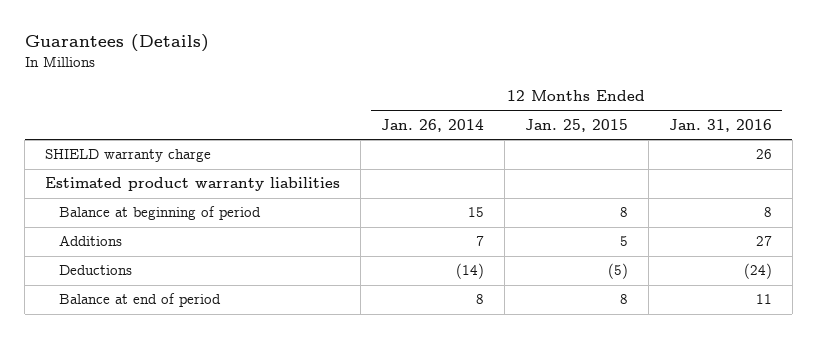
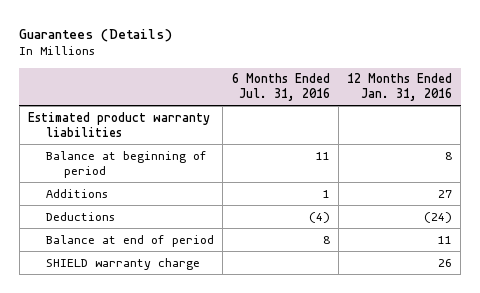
[381,118,485,132] Jan. 26, 2014 -> none
[524,118,628,132] Jan. 25, 2015 -> none
none -> [231,73,330,102] 6 Months Ended Jul. 31, 2016
[45,149,212,163] SHIELD warranty charge -> [46,257,201,270] SHIELD warranty charge

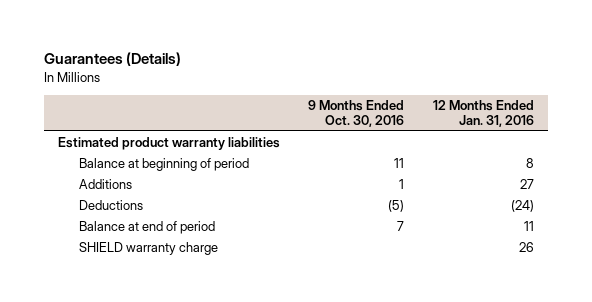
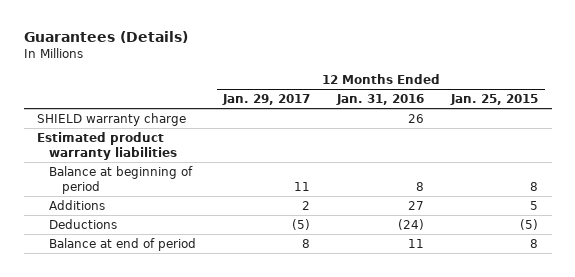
[308,99,405,128] 9 Months Ended Oct. 30, 2016 -> none
none -> [222,93,311,105] Jan. 29, 2017
none -> [450,93,539,105] Jan. 25, 2015
[78,242,218,256] SHIELD warranty charge -> [37,112,187,126] SHIELD warranty charge

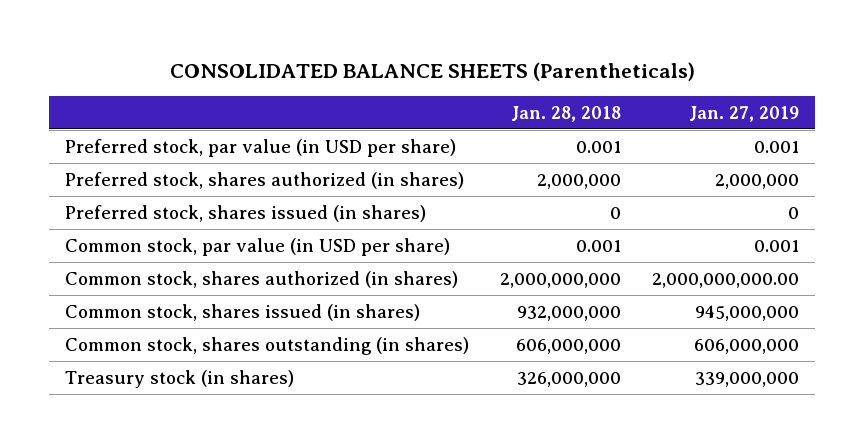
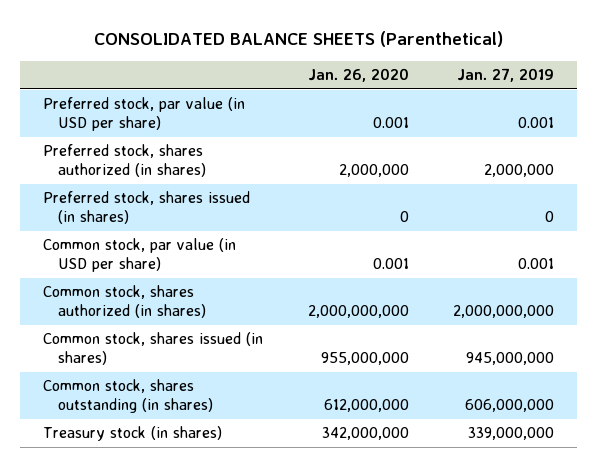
[170,61,696,81] CONSOLIDATED BALANCE SHEETS (Parentheticals) -> [93,30,503,47] CONSOLIDATED BALANCE SHEETS (Parenthetical)
[511,105,622,122] Jan. 28, 2018 -> none
none -> [307,68,409,83] Jan. 26, 2020
[652,272,800,288] 2,000,000,000.00 -> [453,305,555,319] 2,000,000,000

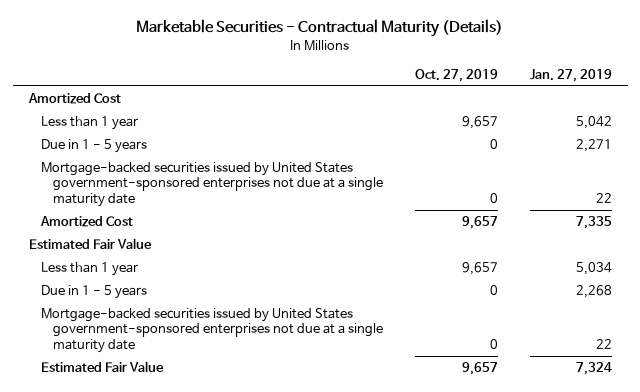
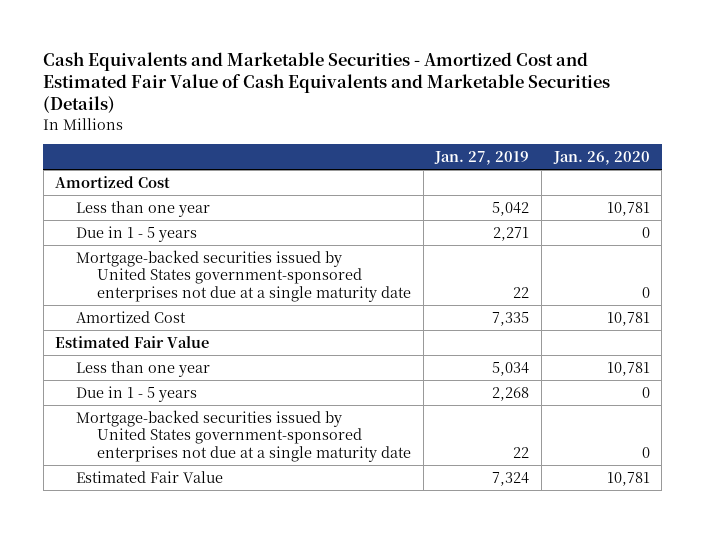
[136,19,504,38] Marketable Securities - Contractual Maturity (Details) -> [43,51,611,114] Cash Equivalents and Marketable Securities - Amortized Cost and Estimated Fair Value of Cash Equivalents and Marketable Securities (Details)
[414,68,498,82] Oct. 27, 2019 -> none
none -> [552,150,650,165] Jan. 26, 2020
[40,116,138,131] Less than 1 year -> [76,200,211,217] Less than one year
[40,262,138,277] Less than 1 year -> [76,360,211,377] Less than one year

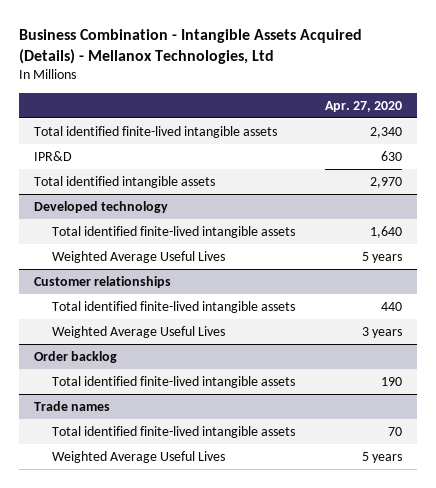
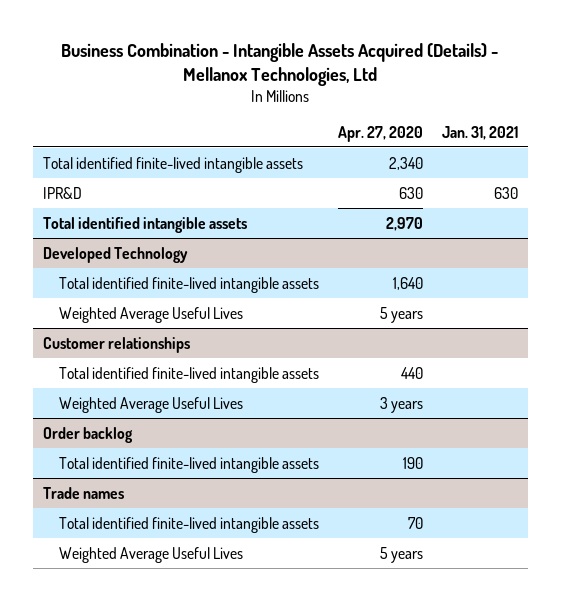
none -> [442,125,519,140] Jan. 31, 2021
[34,201,169,214] Developed technology -> [42,246,188,263] Developed Technology

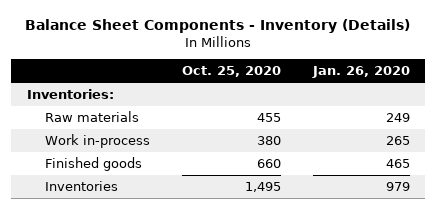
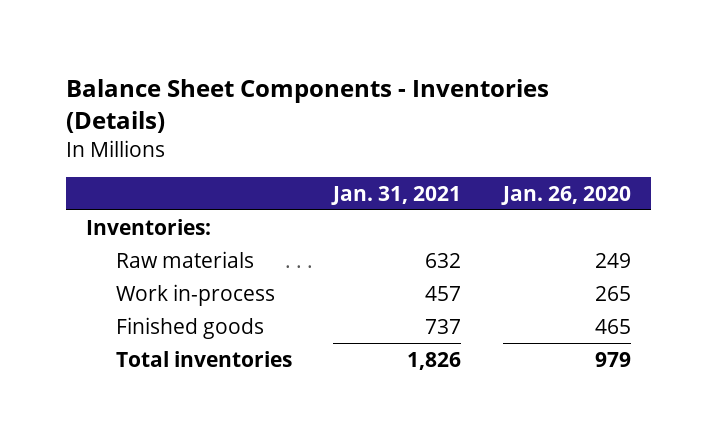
[25,19,411,34] Balance Sheet Components - Inventory (Details) -> [65,79,549,134] Balance Sheet Components - Inventories (Details)
[181,66,281,78] Oct. 25, 2020 -> none
none -> [331,185,462,205] Jan. 31, 2021
[45,181,119,192] Inventories -> [115,350,292,367] Total inventories

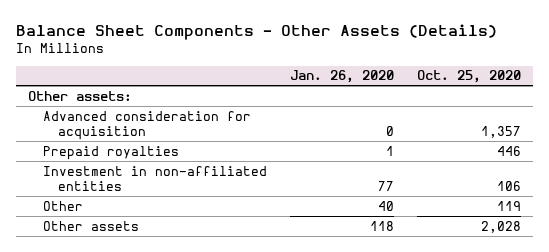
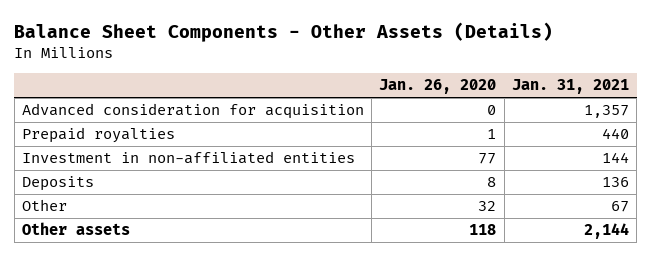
[417,70,522,84] Oct. 25, 2020 -> none
none -> [511,79,629,95] Jan. 31, 2021
[27,90,132,101] Other assets: -> none
none -> [21,176,94,192] Deposits
[378,200,395,211] 40 -> [478,201,497,212] 32

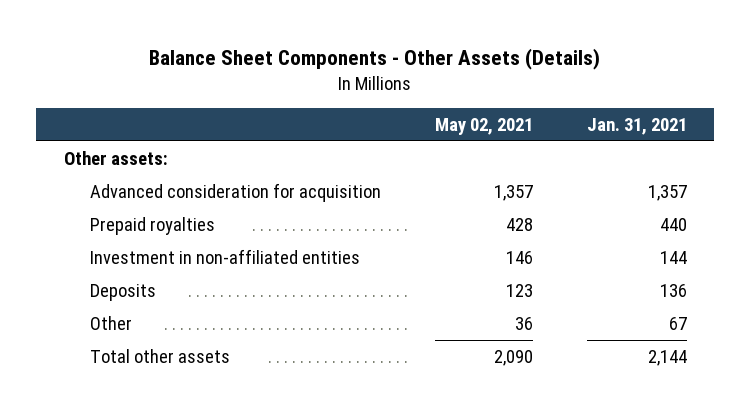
[379,79,497,95] Jan. 26, 2020 -> none
none -> [435,118,534,136] May 02, 2021
none -> [63,150,168,165] Other assets:
[21,222,130,236] Other assets -> [90,348,231,363] Total other assets

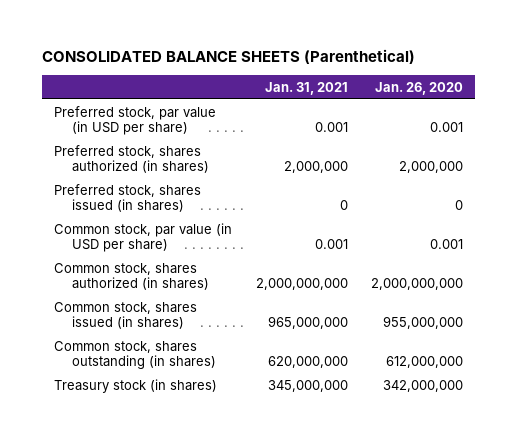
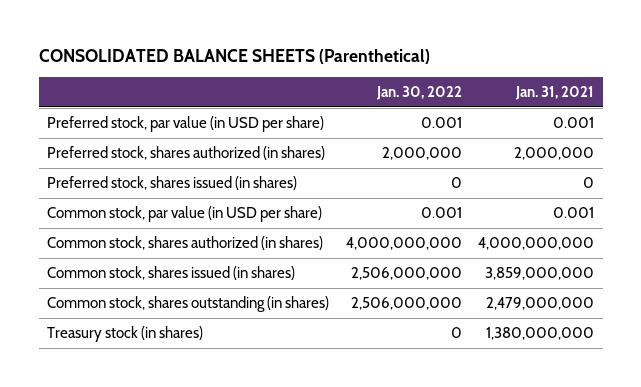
[375,81,464,95] Jan. 26, 2020 -> none
none -> [375,86,462,101] Jan. 30, 2022
[255,277,348,290] 2,000,000,000 -> [478,237,595,251] 4,000,000,000
[267,315,348,329] 965,000,000 -> [485,267,595,281] 3,859,000,000
[267,355,348,368] 620,000,000 -> [486,297,595,311] 2,479,000,000
[267,379,348,392] 345,000,000 -> [486,327,595,341] 1,380,000,000

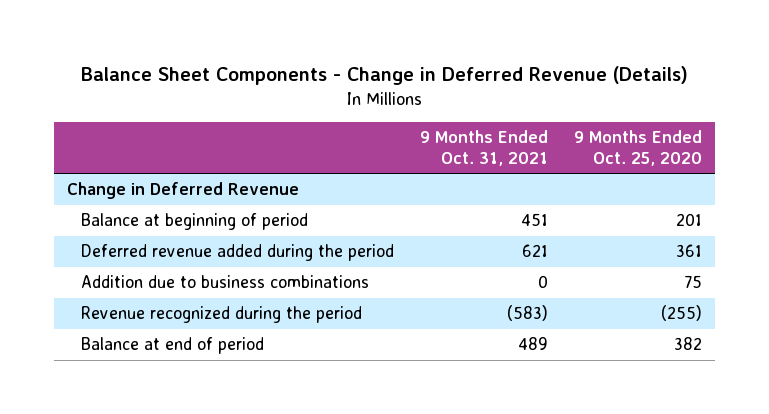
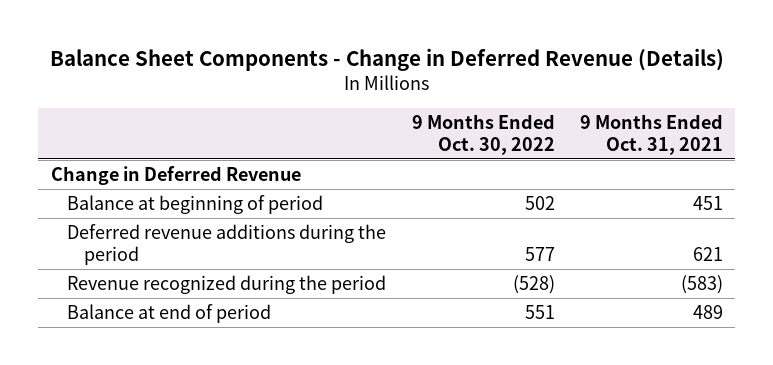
[573,129,702,167] 9 Months Ended Oct. 25, 2020 -> none
none -> [411,114,555,155] 9 Months Ended Oct. 30, 2022
[80,275,369,289] Addition due to business combinations -> none
[80,244,394,262] Deferred revenue added during the period -> [67,224,387,265] Deferred revenue additions during the period

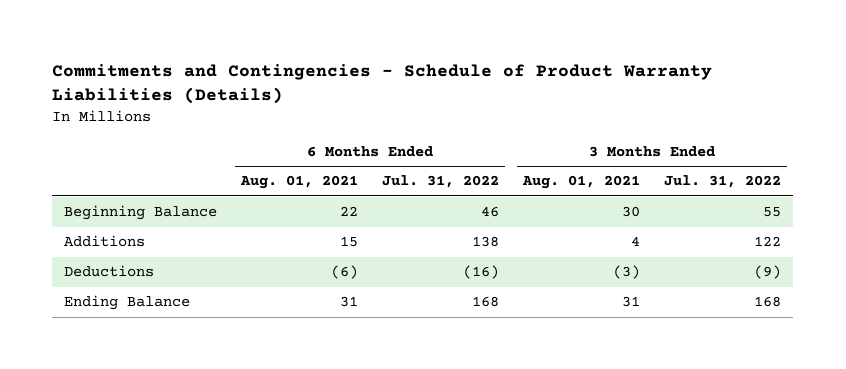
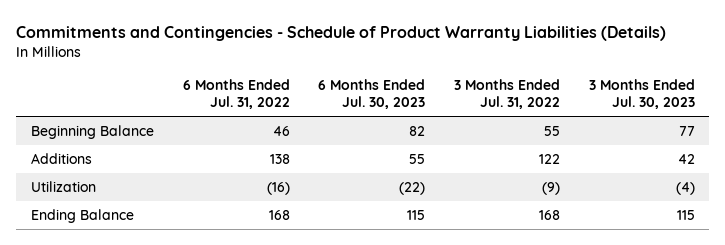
[240,175,359,190] Aug. 01, 2021 -> none
[522,175,641,190] Aug. 01, 2021 -> none
none -> [318,78,426,110] 6 Months Ended Jul. 30, 2023
none -> [588,78,695,110] 3 Months Ended Jul. 30, 2023
[64,265,155,278] Deductions -> [30,180,96,192] Utilization

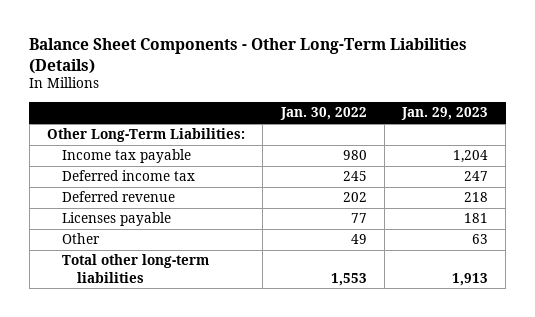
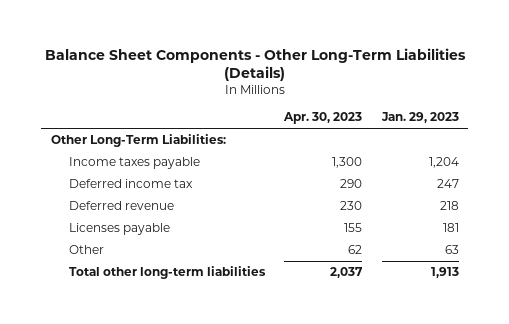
[279,107,367,121] Jan. 30, 2022 -> none
none -> [283,112,363,125] Apr. 30, 2023
[61,149,191,164] Income tax payable -> [69,157,201,170] Income taxes payable

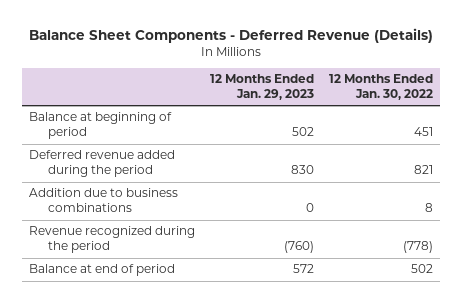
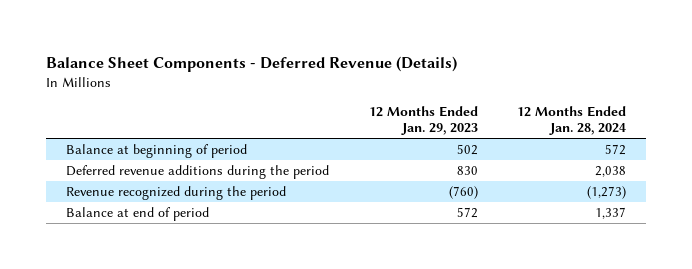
[328,74,433,100] 12 Months Ended Jan. 30, 2022 -> none
none -> [517,105,627,135] 12 Months Ended Jan. 28, 2024
[29,188,179,213] Addition due to business combinations -> none
[29,150,176,178] Deferred revenue added during the period -> [66,165,330,180] Deferred revenue additions during the period

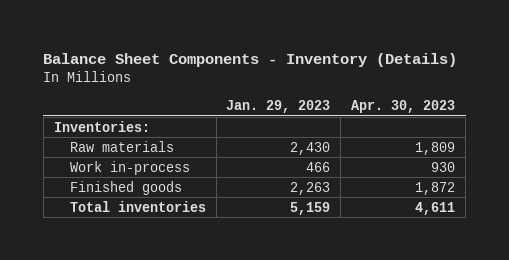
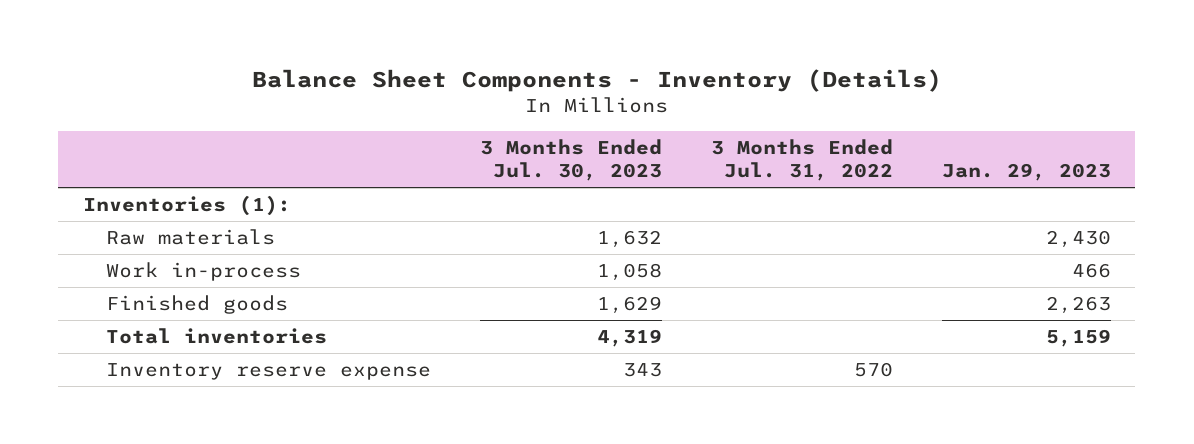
[351,99,456,113] Apr. 30, 2023 -> none
none -> [479,138,662,182] 3 Months Ended Jul. 30, 2023
none -> [710,138,893,182] 3 Months Ended Jul. 31, 2022
[53,120,150,132] Inventories: -> [82,194,291,216] Inventories (1):
none -> [105,362,431,380] Inventory reserve expense

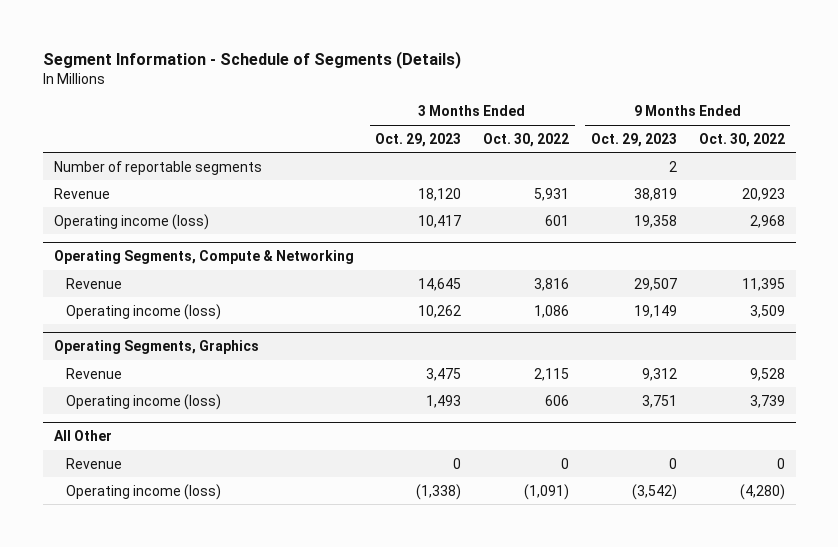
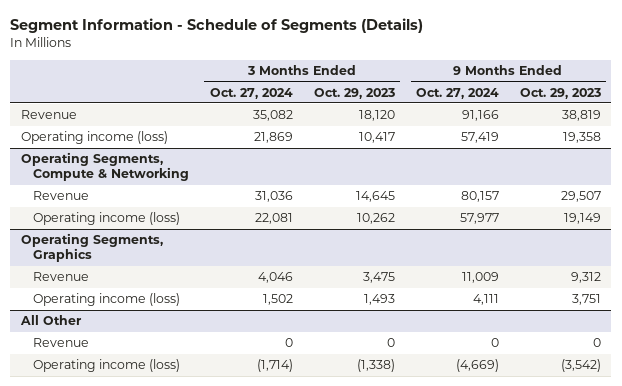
[483,132,570,147] Oct. 30, 2022 -> none
[698,132,785,147] Oct. 30, 2022 -> none
none -> [209,87,293,99] Oct. 27, 2024
none -> [415,87,499,99] Oct. 27, 2024
[53,160,262,175] Number of reportable segments -> none

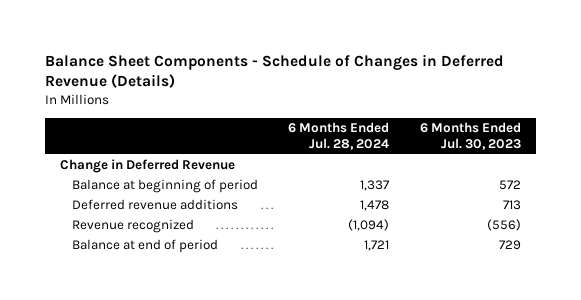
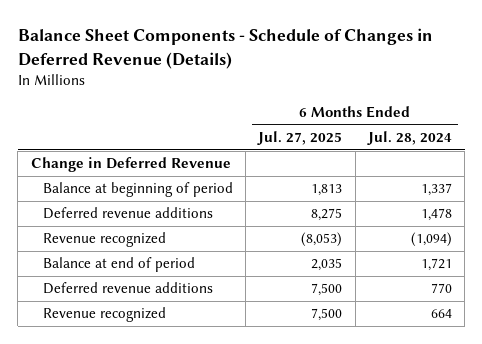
[419,121,521,151] 6 Months Ended Jul. 30, 2023 -> none
none -> [257,131,343,146] Jul. 27, 2025
none -> [42,282,213,295] Deferred revenue additions
none -> [42,307,166,323] Revenue recognized

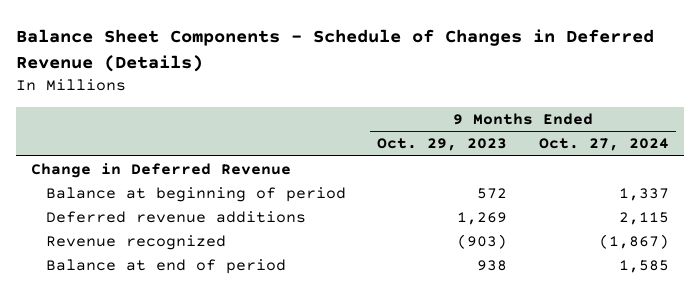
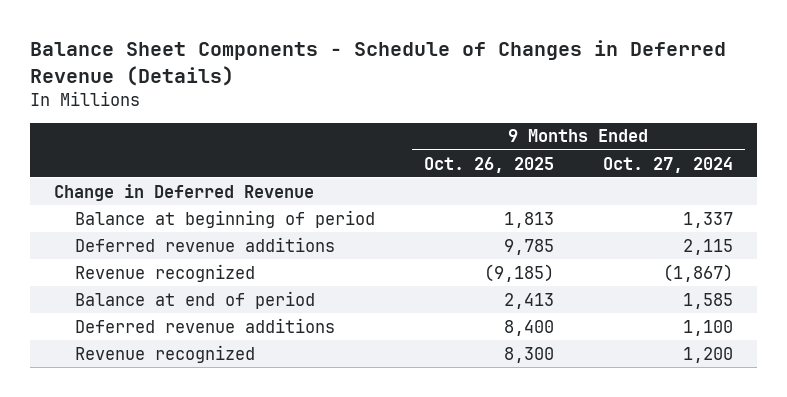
[377,138,508,152] Oct. 29, 2023 -> none
none -> [423,156,554,173] Oct. 26, 2025
none -> [75,317,336,333] Deferred revenue additions
none -> [75,344,256,363] Revenue recognized

